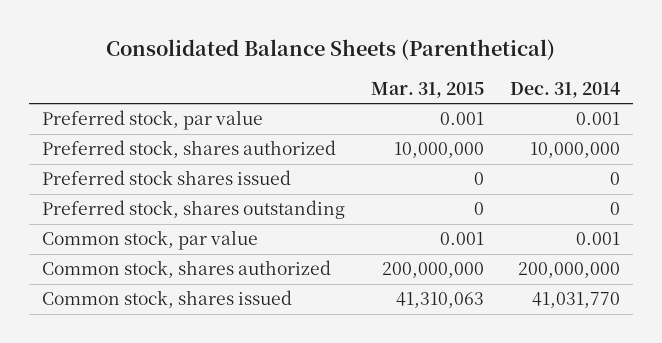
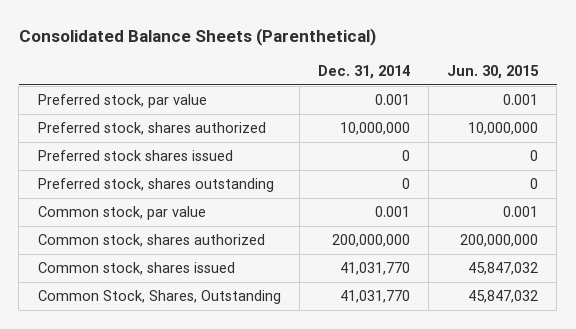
[370,81,484,98] Mar. 31, 2015 -> none
none -> [447,64,540,79] Jun. 30, 2015
none -> [37,290,281,305] Common Stock, Shares, Outstanding

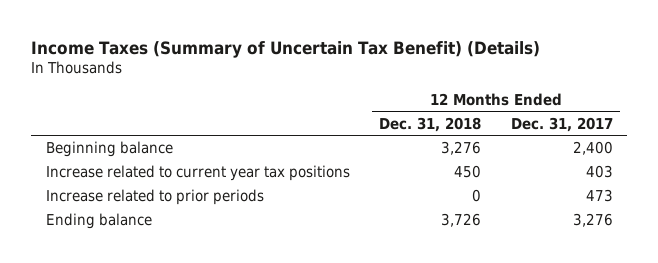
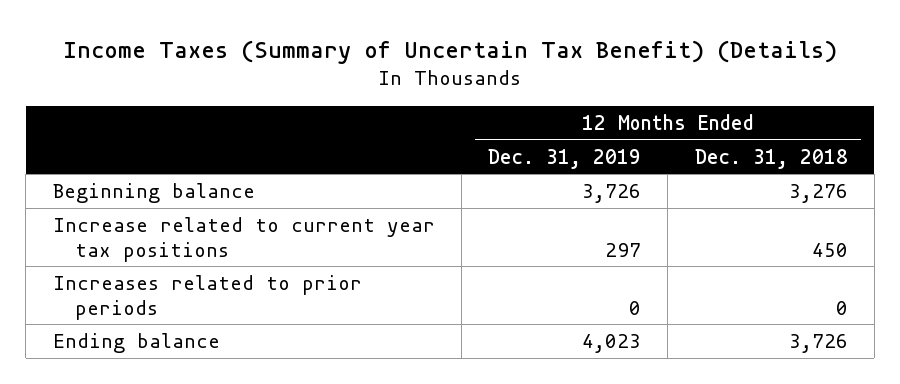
[510,116,613,132] Dec. 31, 2017 -> none
none -> [488,148,642,169] Dec. 31, 2019
[45,189,264,206] Increase related to prior periods -> [52,274,362,320] Increases related to prior periods

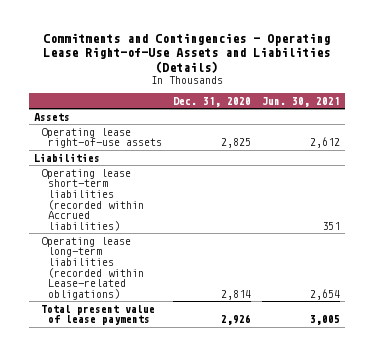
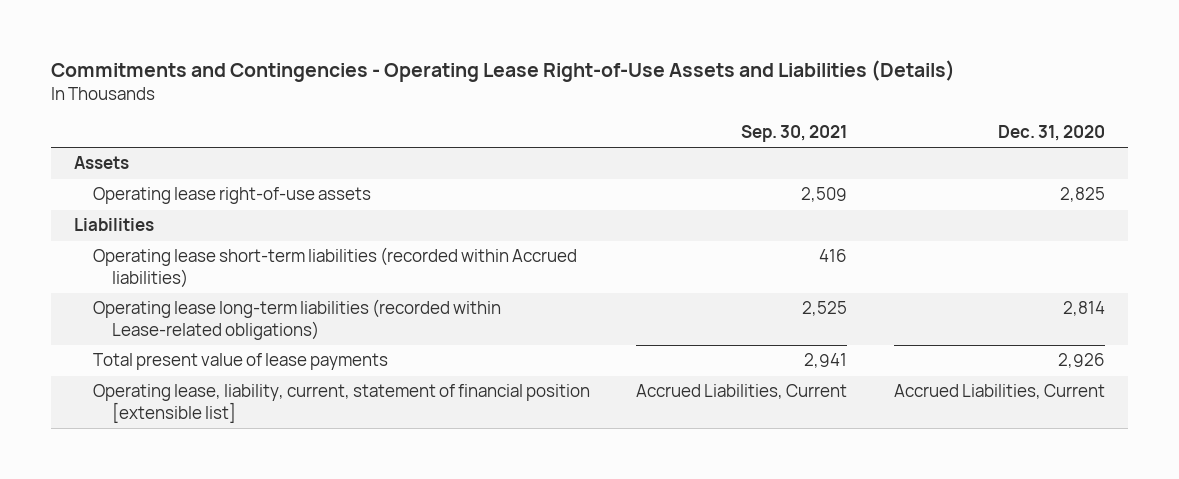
[261,96,340,107] Jun. 30, 2021 -> none
none -> [741,125,848,143] Sep. 30, 2021
none -> [93,384,591,424] Operating lease, liability, current, statement of financial position [extensible list]

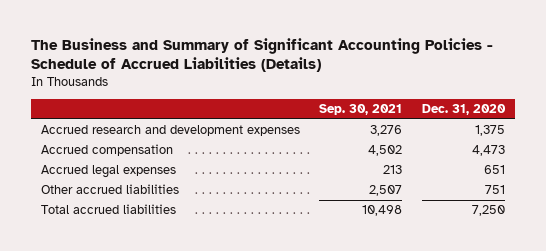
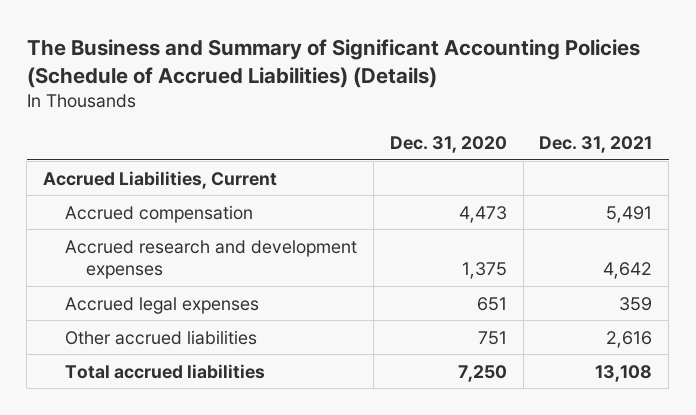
[30,38,493,73] The Business and Summary of Significant Accounting Policies - Schedule of Accrued Liabilities (Details) -> [26,38,640,89] The Business and Summary of Significant Accounting Policies (Schedule of Accrued Liabilities) (Details)
[319,103,403,115] Sep. 30, 2021 -> none
none -> [539,136,653,154] Dec. 31, 2021
none -> [43,170,278,189] Accrued Liabilities, Current
[40,125,300,137] Accrued research and development expenses -> [64,239,357,279] Accrued research and development expenses

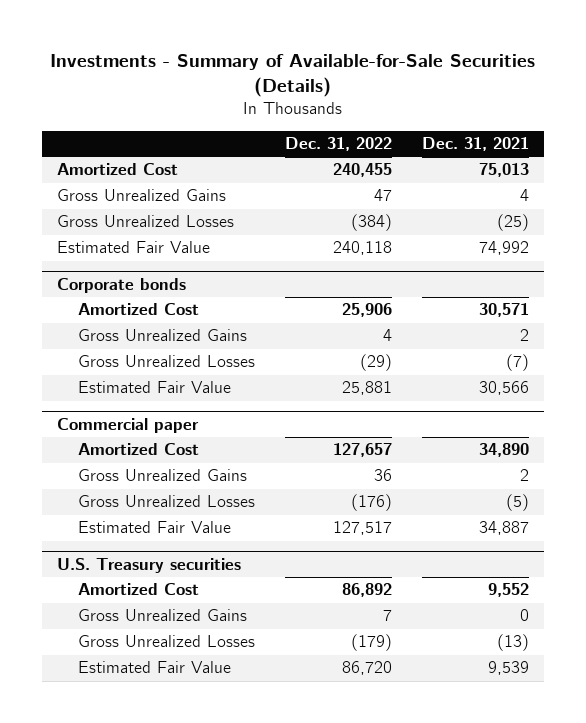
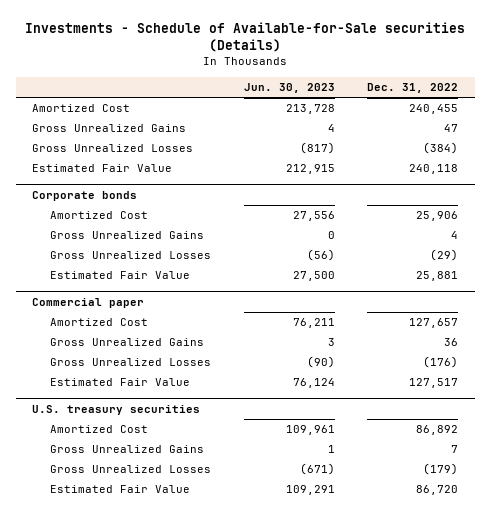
[50,54,536,98] Investments - Summary of Available-for-Sale Securities (Details) -> [25,22,466,53] Investments - Schedule of Available-for-Sale securities (Details)
[422,137,530,152] Dec. 31, 2021 -> none
none -> [243,82,335,93] Jun. 30, 2023
[56,558,241,574] U.S. Treasury securities -> [32,405,201,416] U.S. treasury securities

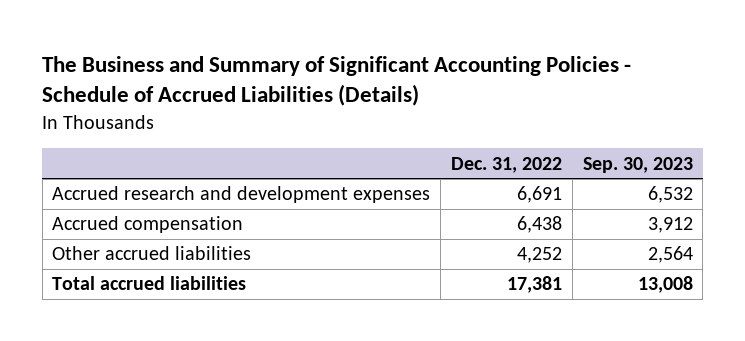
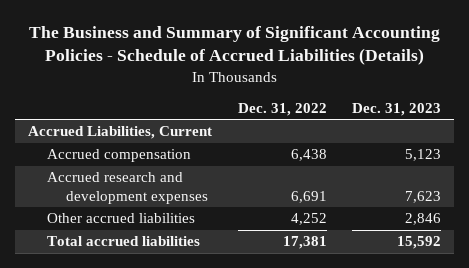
[582,156,693,173] Sep. 30, 2023 -> none
none -> [352,102,442,116] Dec. 31, 2023
none -> [27,126,212,140] Accrued Liabilities, Current
[52,186,431,204] Accrued research and development expenses -> [46,172,209,204] Accrued research and development expenses

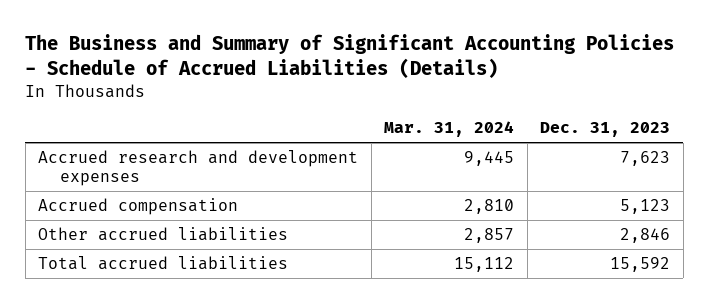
[237,102,327,116] Dec. 31, 2022 -> none
none -> [384,121,515,138] Mar. 31, 2024
[27,126,212,140] Accrued Liabilities, Current -> none
[46,149,191,163] Accrued compensation -> [38,198,239,216] Accrued compensation

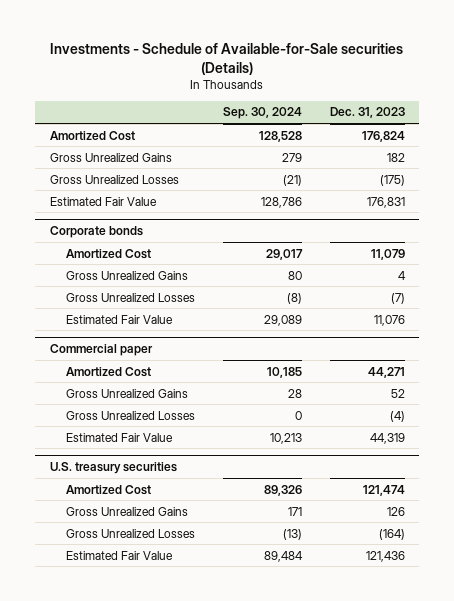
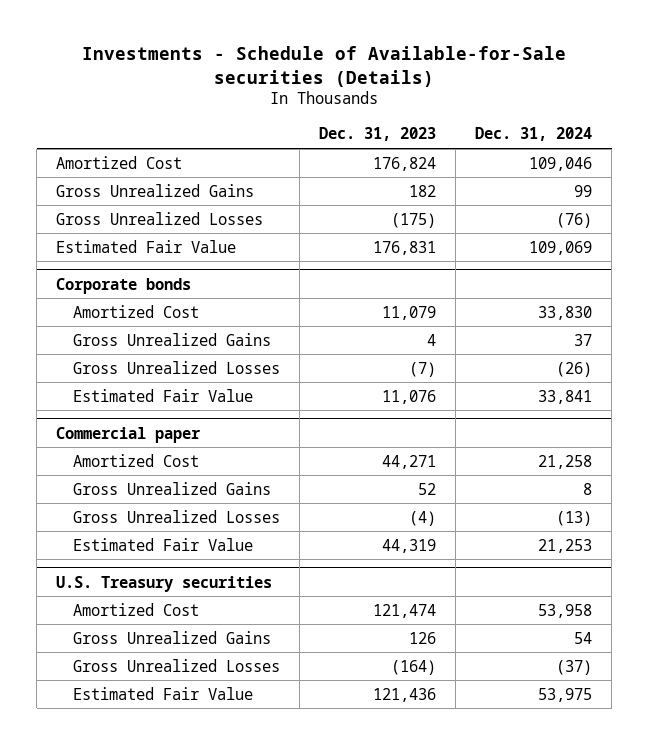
[222,107,302,120] Sep. 30, 2024 -> none
none -> [475,127,593,142] Dec. 31, 2024
[49,462,177,475] U.S. treasury securities -> [56,575,273,592] U.S. Treasury securities

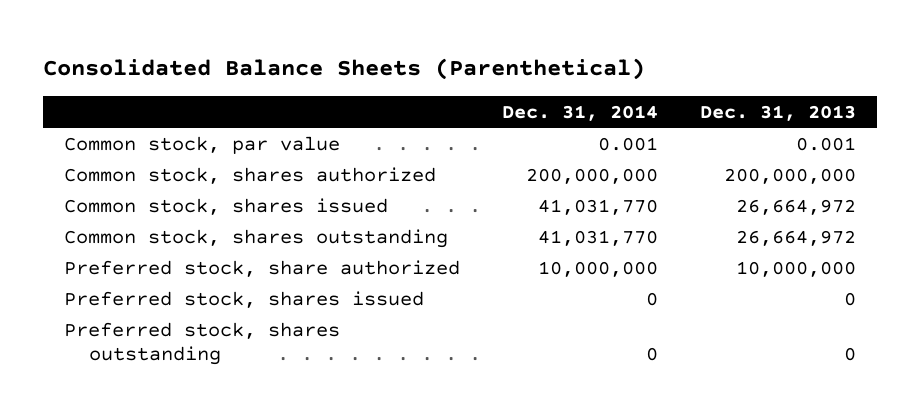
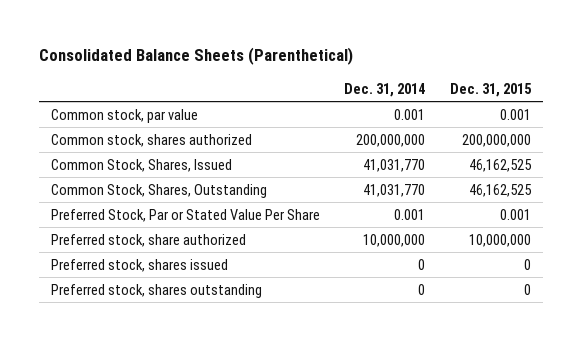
[700,104,857,121] Dec. 31, 2013 -> none
none -> [449,82,532,97] Dec. 31, 2015
[64,197,389,215] Common stock, shares issued -> [51,158,233,172] Common Stock, Shares, Issued
[64,228,449,248] Common stock, shares outstanding -> [51,183,268,198] Common Stock, Shares, Outstanding
none -> [51,208,321,222] Preferred Stock, Par or Stated Value Per Share

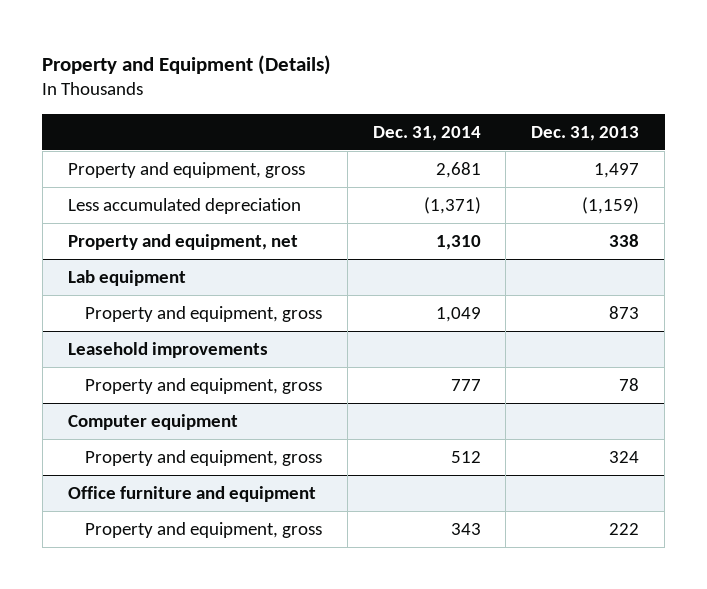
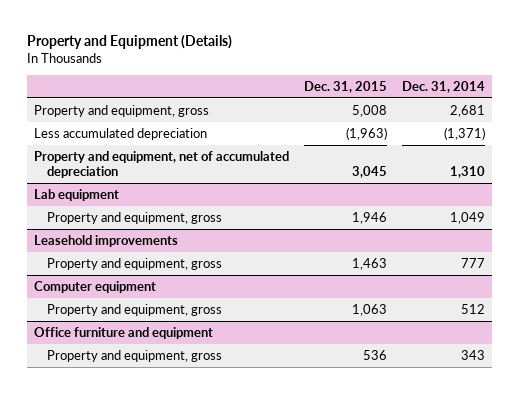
[531,125,640,141] Dec. 31, 2013 -> none
none -> [304,80,388,93] Dec. 31, 2015
[67,233,298,250] Property and equipment, net -> [34,150,290,178] Property and equipment, net of accumulated depreciation

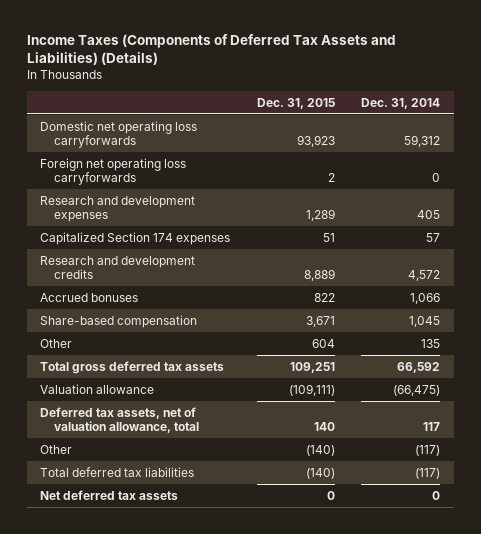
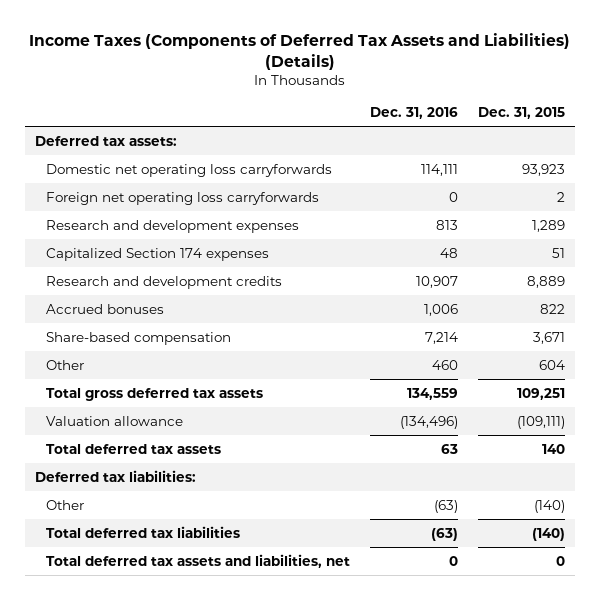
[361,97,441,109] Dec. 31, 2014 -> none
none -> [370,107,459,120] Dec. 31, 2016
none -> [34,135,177,146] Deferred tax assets:
[40,406,199,434] Deferred tax assets, net of valuation allowance, total -> [46,443,222,454] Total deferred tax assets
none -> [34,469,196,482] Deferred tax liabilities:
[40,489,179,500] Net deferred tax assets -> [46,553,351,568] Total deferred tax assets and liabilities, net

